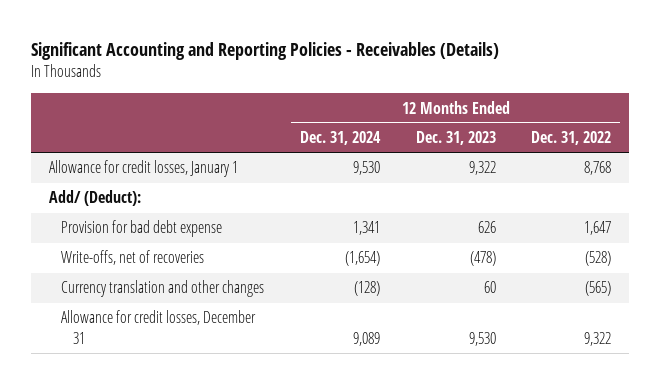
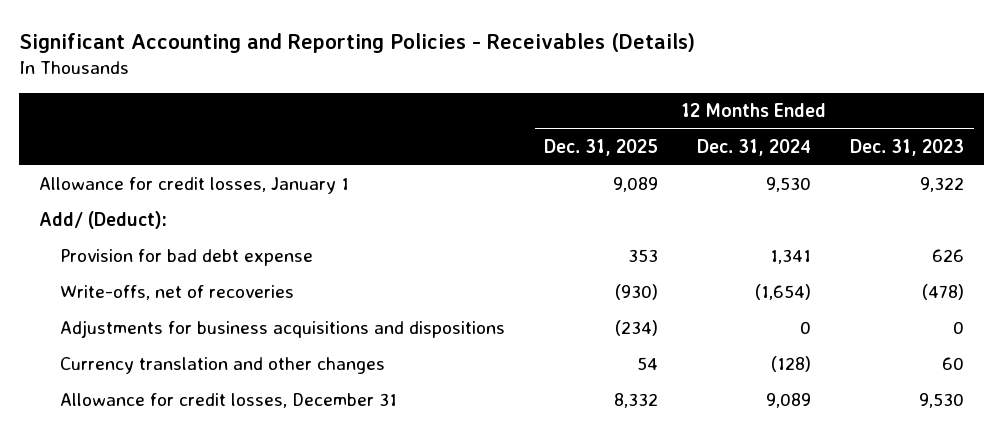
[531,131,612,146] Dec. 31, 2022 -> none
none -> [544,139,659,157] Dec. 31, 2025
none -> [60,320,506,339] Adjustments for business acquisitions and dispositions

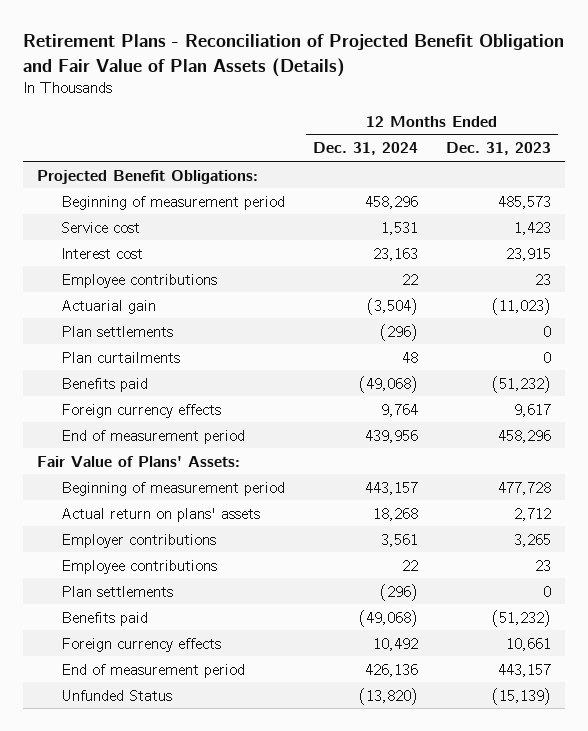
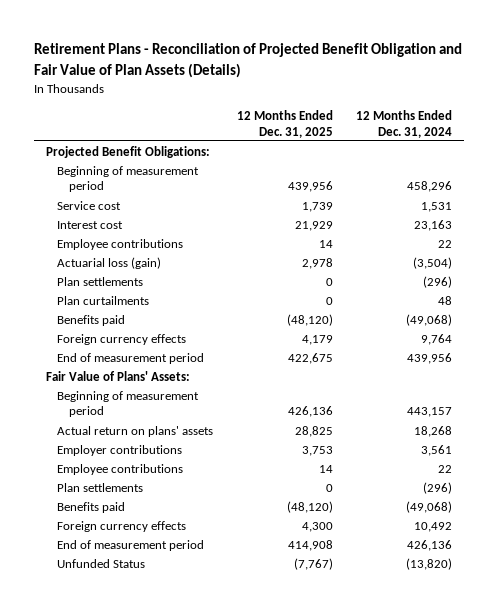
[445,142,551,156] Dec. 31, 2023 -> none
none -> [236,110,333,138] 12 Months Ended Dec. 31, 2025
[60,299,156,314] Actuarial gain -> [57,256,162,269] Actuarial loss (gain)

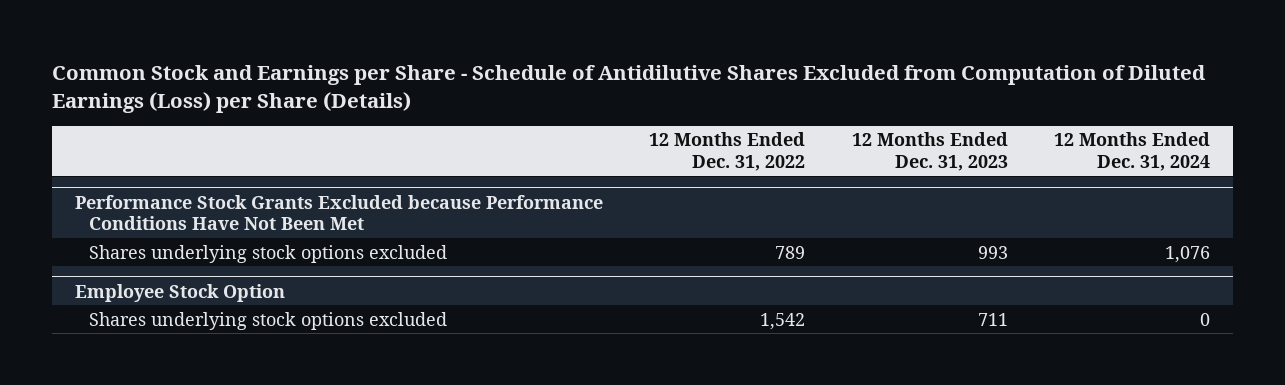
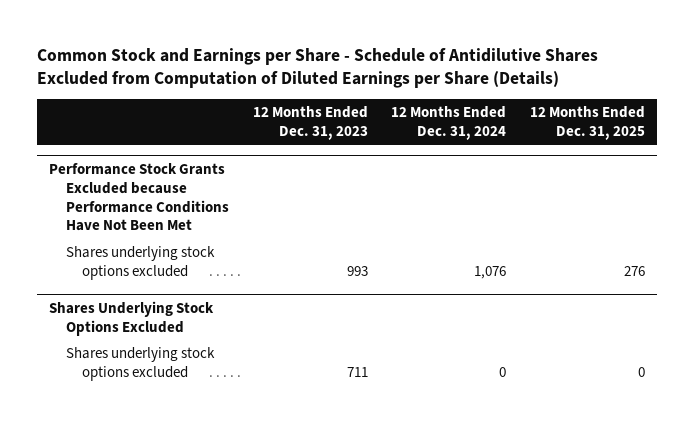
[52,64,1207,113] Common Stock and Earnings per Share - Schedule of Antidilutive Shares Excluded from Computation of Diluted Earnings (Loss) per Share (Details) -> [37,47,599,88] Common Stock and Earnings per Share - Schedule of Antidilutive Shares Excluded from Computation of Diluted Earnings per Share (Details)
[649,132,806,172] 12 Months Ended Dec. 31, 2022 -> none
none -> [530,106,646,141] 12 Months Ended Dec. 31, 2025
[75,283,286,302] Employee Stock Option -> [49,300,215,336] Shares Underlying Stock Options Excluded

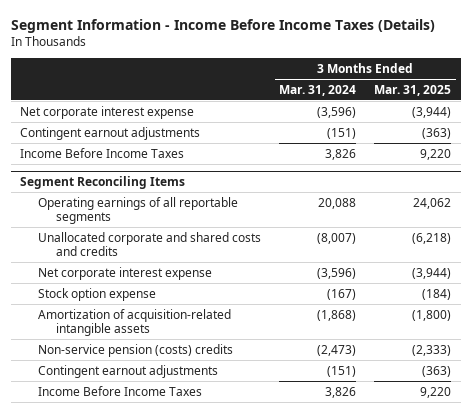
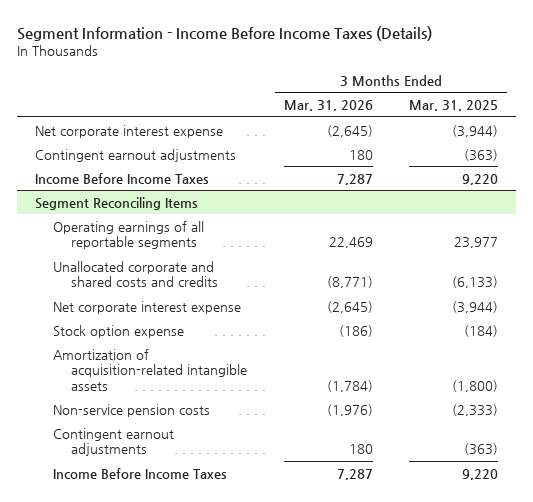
[279,84,357,96] Mar. 31, 2024 -> none
none -> [283,100,373,112] Mar. 31, 2026
[413,197,452,209] 24,062 -> [453,237,498,249] 23,977
[412,232,452,244] (6,218) -> [451,276,498,289] (6,133)
[38,343,234,357] Non-service pension (costs) credits -> [53,403,211,417] Non-service pension costs

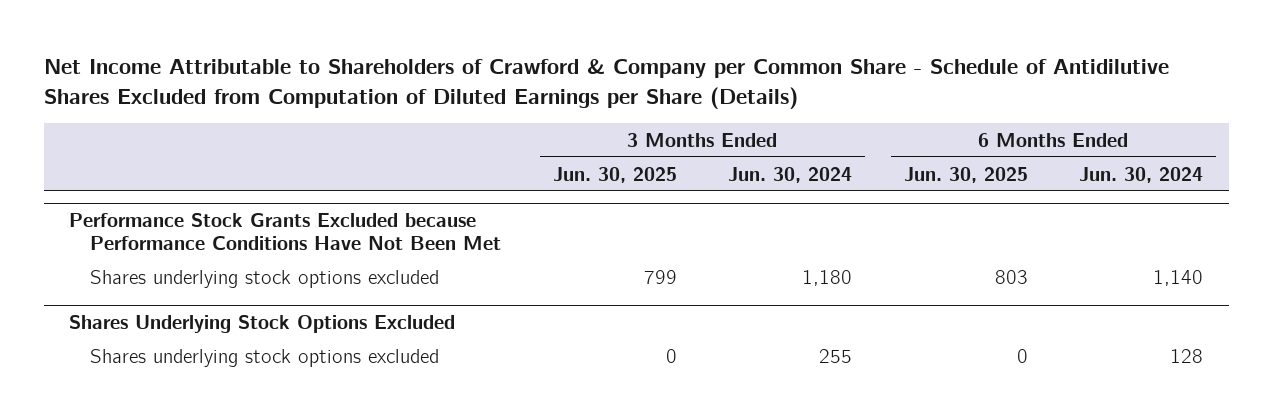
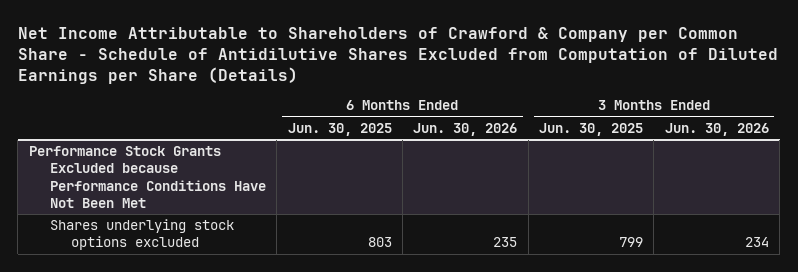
[728,166,853,183] Jun. 30, 2024 -> none
[1079,166,1204,183] Jun. 30, 2024 -> none
none -> [413,122,518,136] Jun. 30, 2026
none -> [664,122,769,136] Jun. 30, 2026
[69,315,456,334] Shares Underlying Stock Options Excluded -> none
[90,348,440,367] Shares underlying stock options excluded -> none

